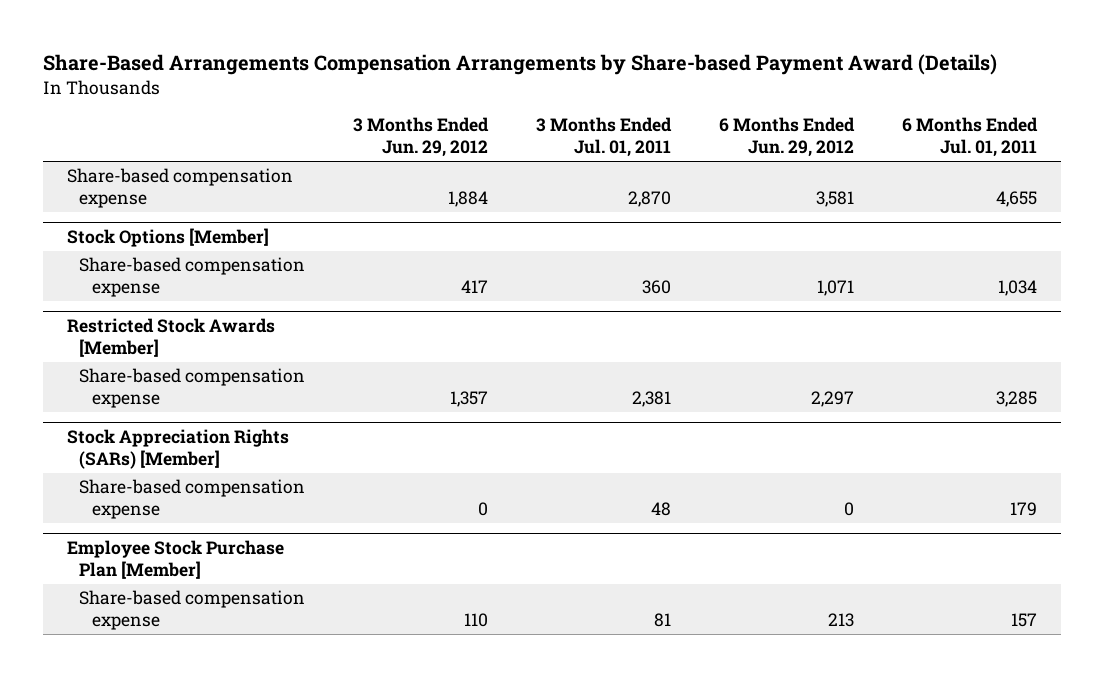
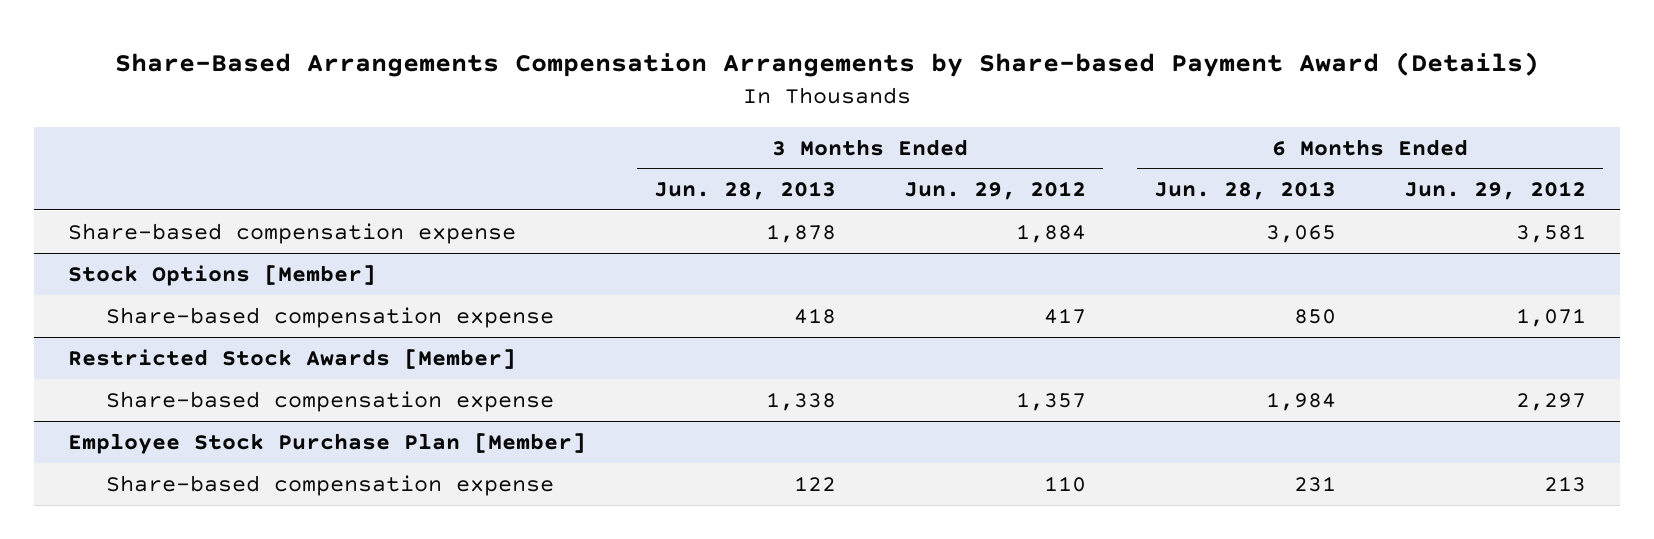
[536,117,673,158] 3 Months Ended Jul. 01, 2011 -> none
[902,117,1039,158] 6 Months Ended Jul. 01, 2011 -> none
none -> [654,181,837,201] Jun. 28, 2013
none -> [1154,181,1337,201] Jun. 28, 2013
[66,429,289,470] Stock Appreciation Rights (SARs) [Member] -> none
[79,479,306,520] Share-based compensation expense -> none

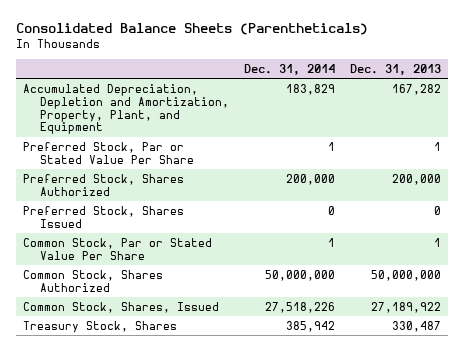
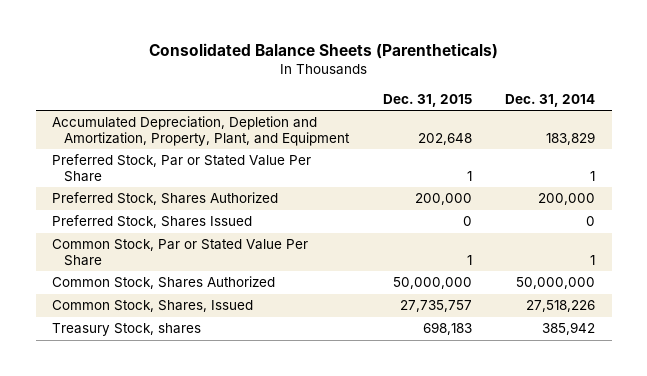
[349,63,441,75] Dec. 31, 2013 -> none
none -> [382,93,472,107] Dec. 31, 2015
[23,320,178,333] Treasury Stock, Shares -> [52,323,202,337] Treasury Stock, shares

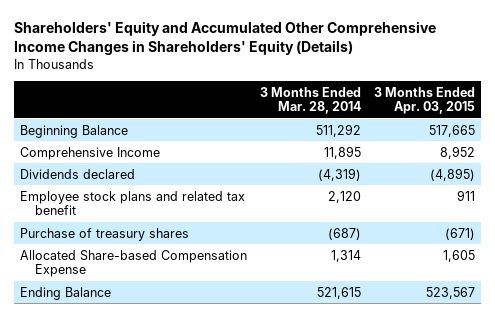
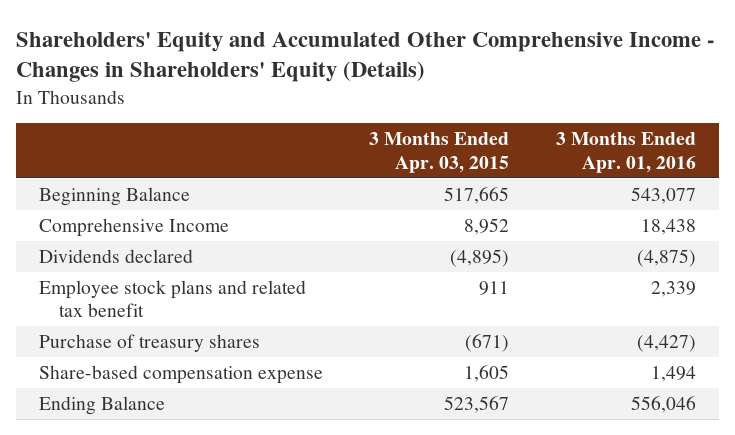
[14,21,437,56] Shareholders' Equity and Accumulated Other Comprehensive Income Changes in Shareholders' Equity (Details) -> [16,31,716,83] Shareholders' Equity and Accumulated Other Comprehensive Income - Changes in Shareholders' Equity (Details)
[260,86,362,115] 3 Months Ended Mar. 28, 2014 -> none
none -> [555,132,696,173] 3 Months Ended Apr. 01, 2016
[20,249,248,278] Allocated Share-based Compensation Expense -> [39,364,324,384] Share-based compensation expense

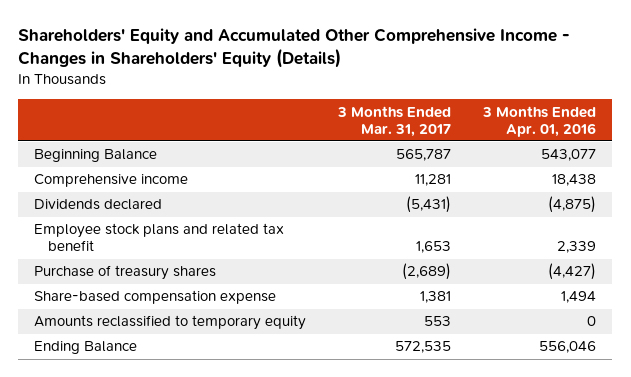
[369,132,510,173] 3 Months Ended Apr. 03, 2015 -> none
none -> [337,105,452,137] 3 Months Ended Mar. 31, 2017
[39,217,230,237] Comprehensive Income -> [34,174,189,188] Comprehensive income
none -> [34,315,307,331] Amounts reclassified to temporary equity

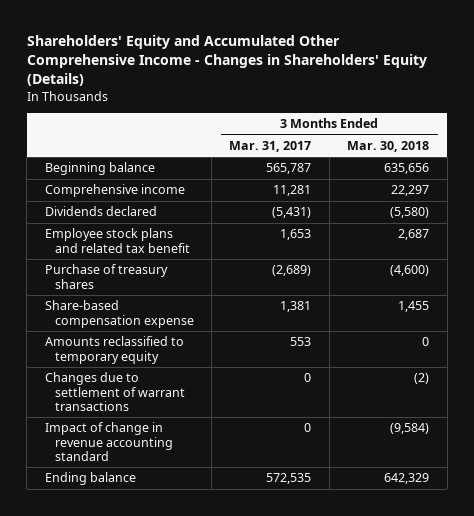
[482,105,597,137] 3 Months Ended Apr. 01, 2016 -> none
none -> [347,141,430,153] Mar. 30, 2018
[34,149,158,163] Beginning Balance -> [44,162,155,176] Beginning balance
none -> [44,372,185,411] Changes due to settlement of warrant transactions
none -> [44,422,173,461] Impact of change in revenue accounting standard
[34,341,138,355] Ending Balance -> [44,472,136,486] Ending balance

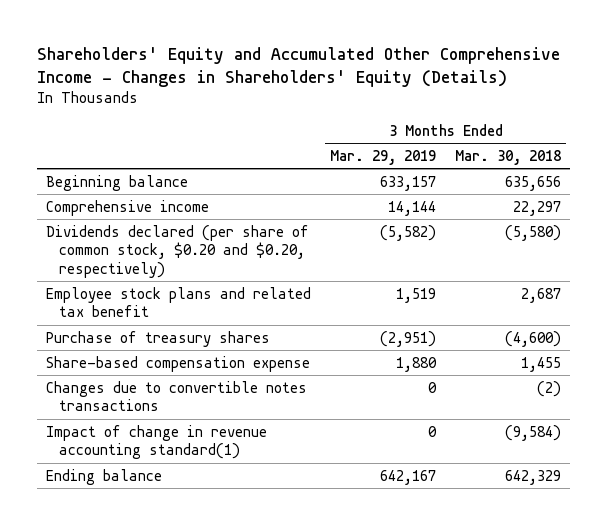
[229,141,312,153] Mar. 31, 2017 -> none
none -> [330,149,437,165] Mar. 29, 2019
[44,206,157,217] Dividends declared -> [46,224,310,278] Dividends declared (per share of common stock, $0.20 and $0.20, respectively)
[44,336,184,364] Amounts reclassified to temporary equity -> none
[44,372,185,411] Changes due to settlement of warrant transactions -> [46,380,308,412] Changes due to convertible notes transactions
[44,422,173,461] Impact of change in revenue accounting standard -> [46,424,268,460] Impact of change in revenue accounting standard(1)

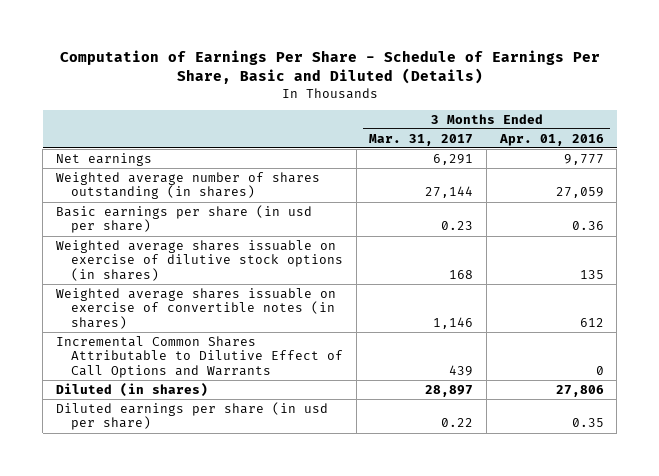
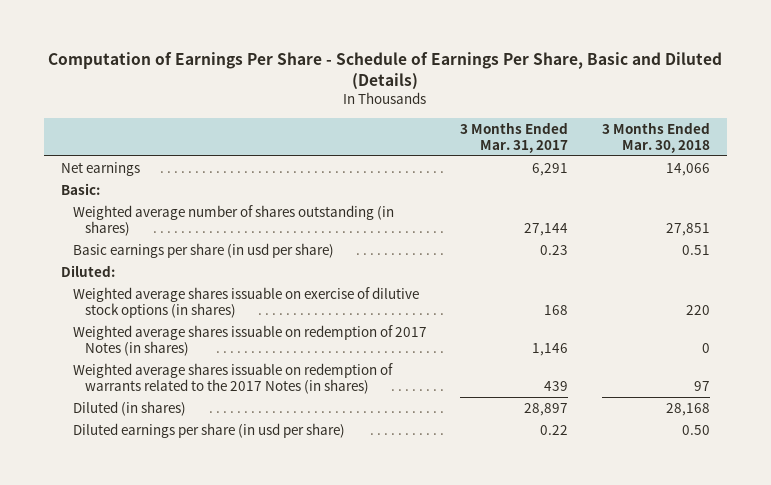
[498,133,604,146] Apr. 01, 2016 -> none
none -> [601,121,710,153] 3 Months Ended Mar. 30, 2018
none -> [60,182,100,195] Basic:
none -> [60,264,115,277] Diluted:
[55,287,336,330] Weighted average shares issuable on exercise of convertible notes (in shares) -> [72,324,427,356] Weighted average shares issuable on redemption of 2017 Notes (in shares)
[55,335,344,379] Incremental Common Shares Attributable to Dilutive Effect of Call Options and Warrants -> [72,362,393,394] Weighted average shares issuable on redemption of warrants related to the 2017 Notes (in shares)

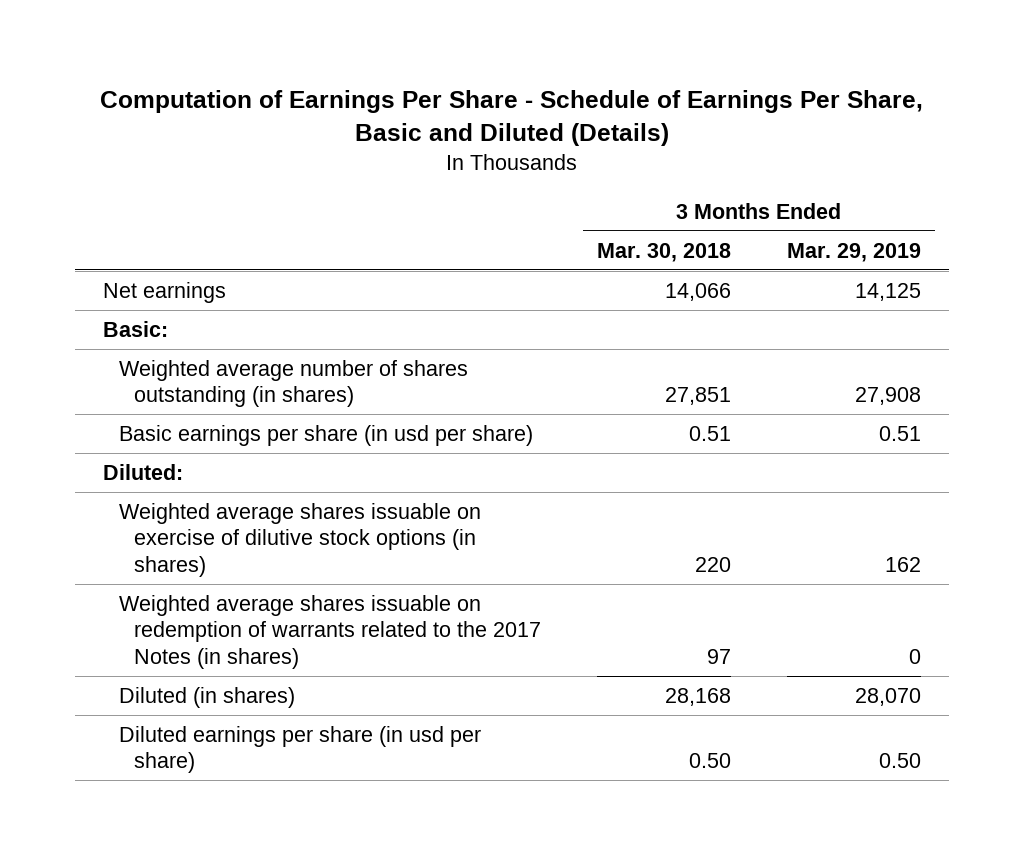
[460,121,569,153] 3 Months Ended Mar. 31, 2017 -> none
none -> [786,242,921,262] Mar. 29, 2019
[72,324,427,356] Weighted average shares issuable on redemption of 2017 Notes (in shares) -> none

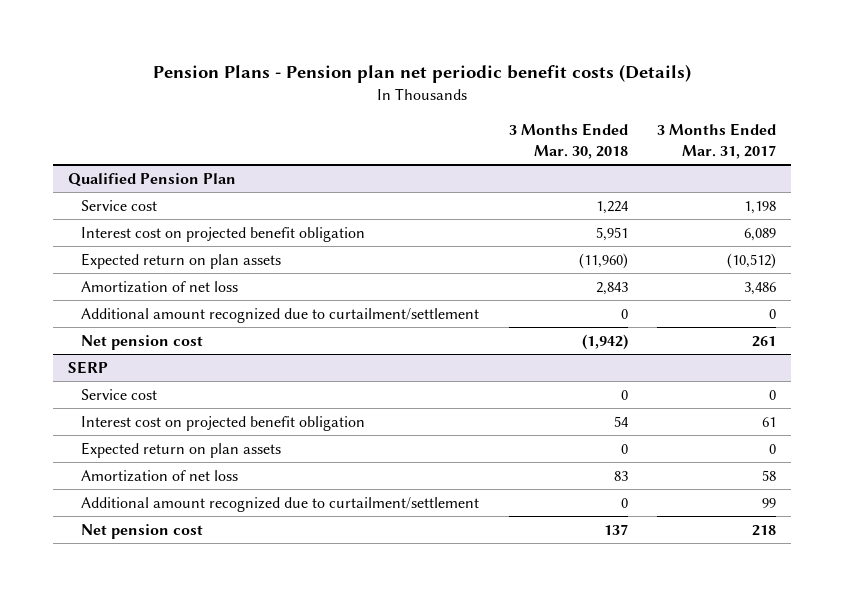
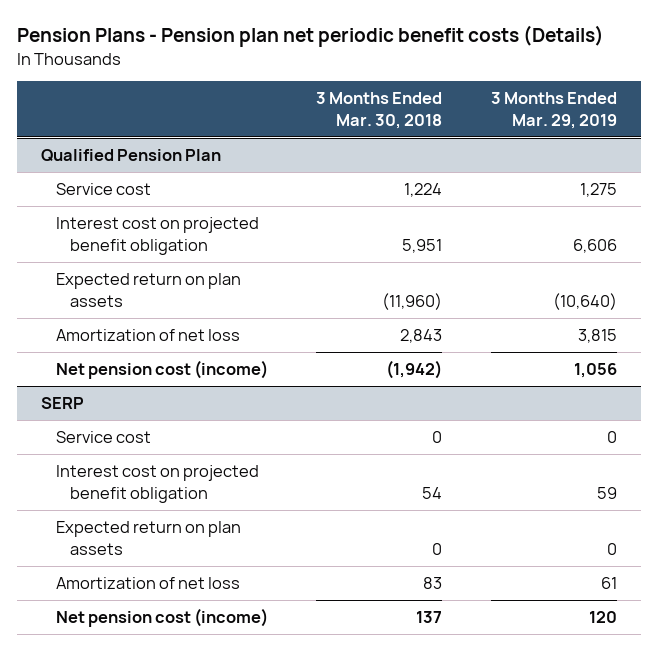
[657,123,777,160] 3 Months Ended Mar. 31, 2017 -> none
none -> [491,92,618,129] 3 Months Ended Mar. 29, 2019
[81,307,480,323] Additional amount recognized due to curtailment/settlement -> none
[81,334,204,350] Net pension cost -> [55,360,268,380] Net pension cost (income)
[81,496,480,512] Additional amount recognized due to curtailment/settlement -> none
[81,523,204,539] Net pension cost -> [55,608,268,628] Net pension cost (income)

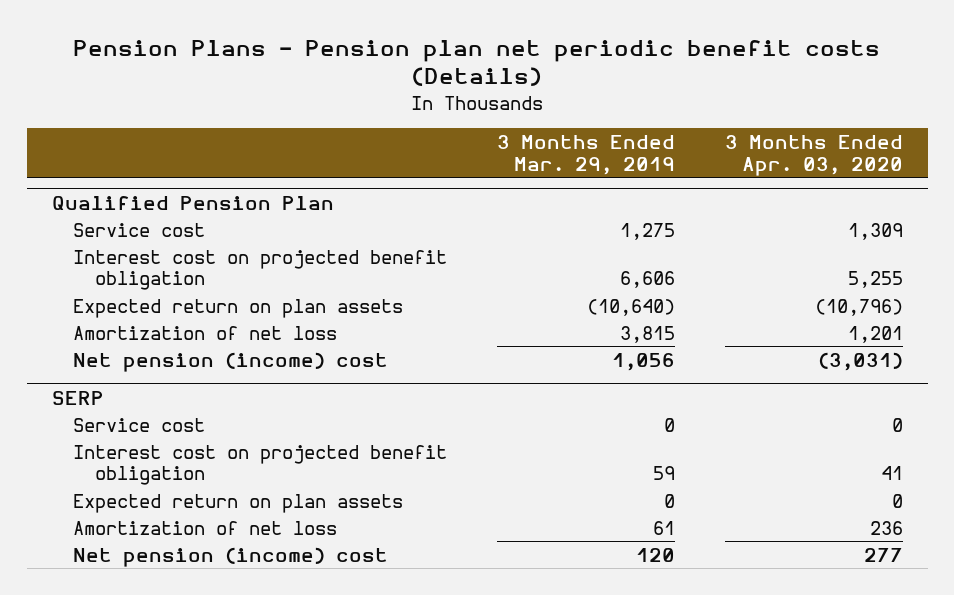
[316,92,443,129] 3 Months Ended Mar. 30, 2018 -> none
none -> [724,134,903,176] 3 Months Ended Apr. 03, 2020
[55,360,268,380] Net pension cost (income) -> [73,351,389,372] Net pension (income) cost
[55,608,268,628] Net pension cost (income) -> [73,546,389,567] Net pension (income) cost

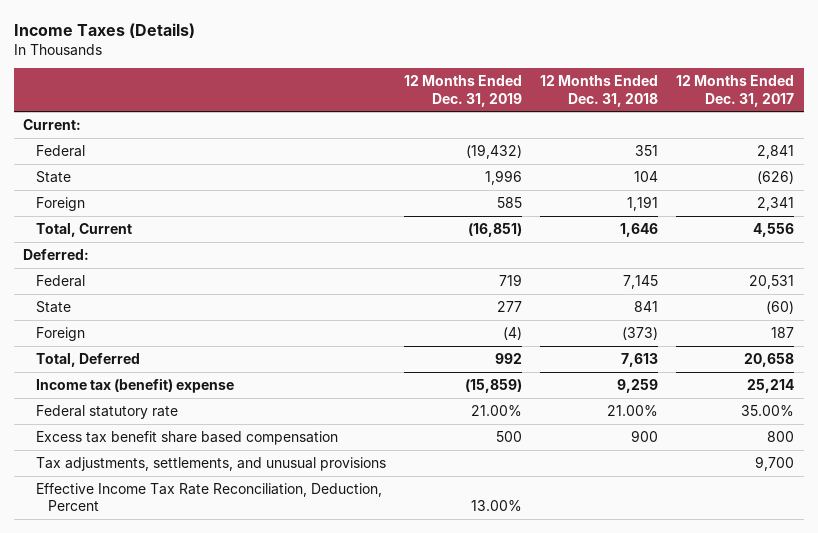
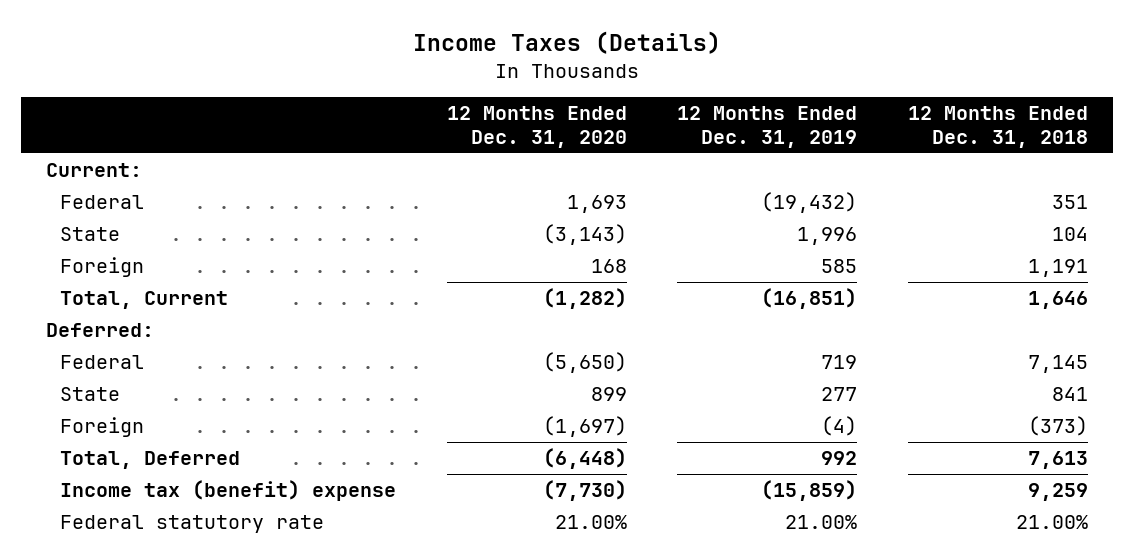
[676,75,795,107] 12 Months Ended Dec. 31, 2017 -> none
none -> [446,106,627,148] 12 Months Ended Dec. 31, 2020
[35,430,338,445] Excess tax benefit share based compensation -> none
[35,456,386,471] Tax adjustments, settlements, and unusual provisions -> none
[35,482,382,512] Effective Income Tax Rate Reconciliation, Deduction, Percent -> none

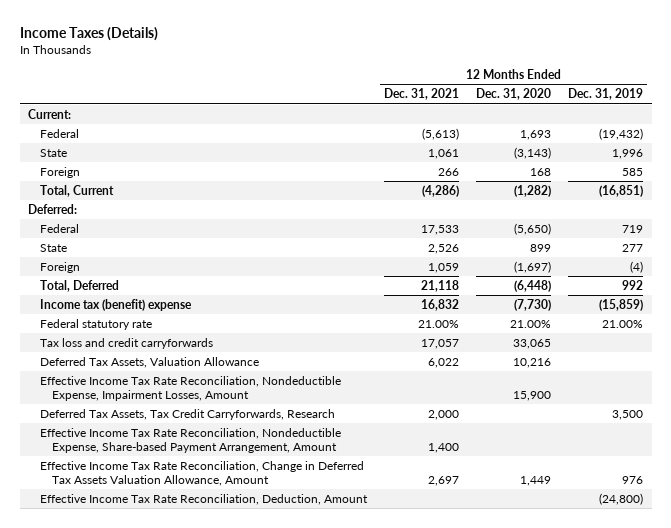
[907,106,1088,148] 12 Months Ended Dec. 31, 2018 -> none
none -> [384,88,460,101] Dec. 31, 2021
none -> [40,337,214,349] Tax loss and credit carryforwards
none -> [40,356,260,368] Deferred Tax Assets, Valuation Allowance
none -> [40,375,342,401] Effective Income Tax Rate Reconciliation, Nondeductible Expense, Impairment Losses, Amount
none -> [40,408,336,420] Deferred Tax Assets, Tax Credit Carryforwards, Research
none -> [40,427,342,453] Effective Income Tax Rate Reconciliation, Nondeductible Expense, Share-based Payment Arrangement, Amount
none -> [40,460,365,486] Effective Income Tax Rate Reconciliation, Change in Deferred Tax Assets Valuation Allowance, Amount
none -> [40,493,369,505] Effective Income Tax Rate Reconciliation, Deduction, Amount

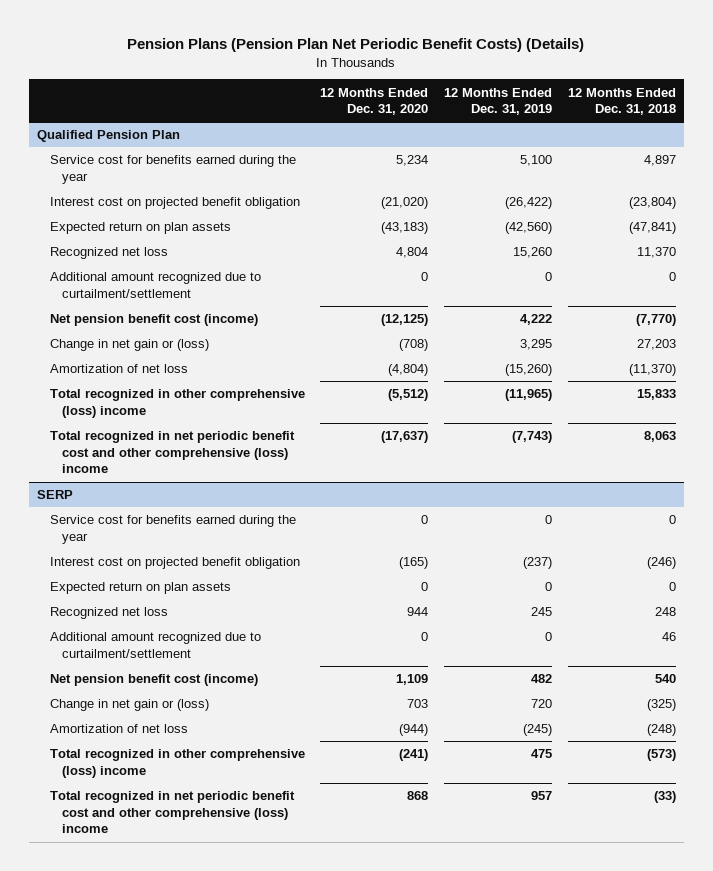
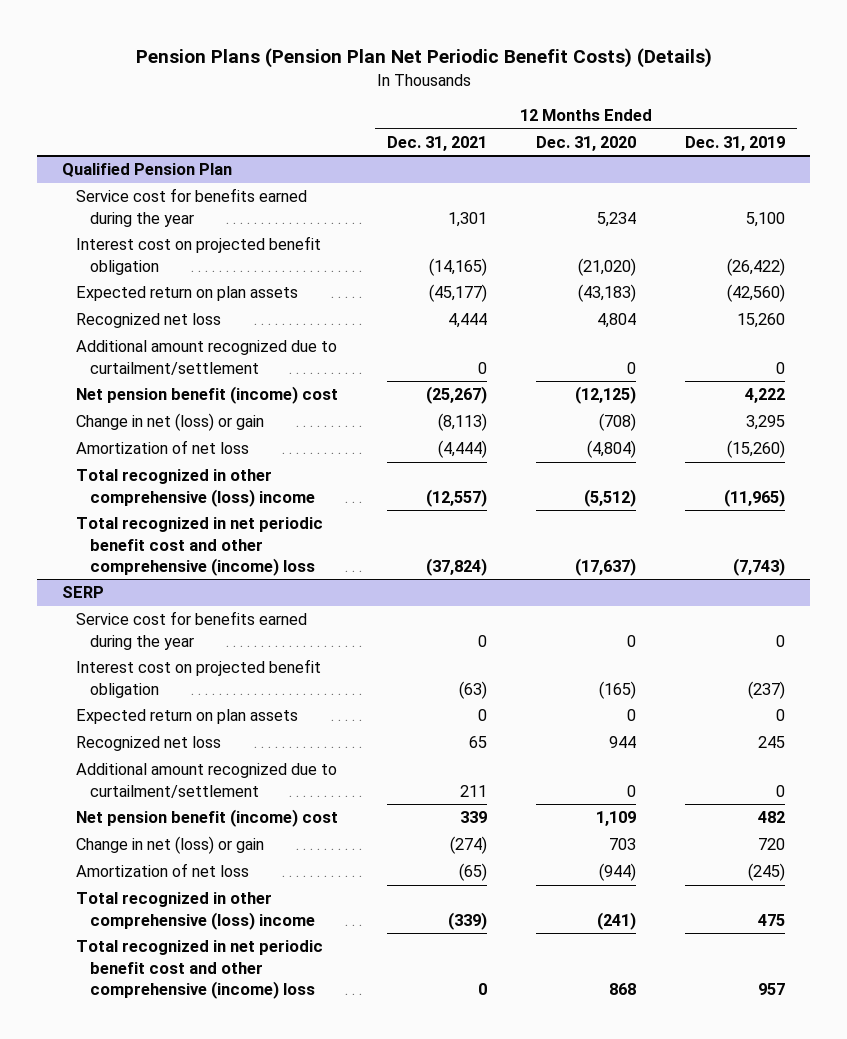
[567,87,676,116] 12 Months Ended Dec. 31, 2018 -> none
none -> [386,135,487,151] Dec. 31, 2021
[49,314,258,327] Net pension benefit cost (income) -> [75,386,338,405] Net pension benefit (income) cost
[49,339,209,352] Change in net gain or (loss) -> [75,413,264,432] Change in net (loss) or gain
[49,431,295,474] Total recognized in net periodic benefit cost and other comprehensive (loss) income -> [75,517,323,577] Total recognized in net periodic benefit cost and other comprehensive (income) loss
[49,674,258,687] Net pension benefit cost (income) -> [75,809,338,828] Net pension benefit (income) cost
[49,699,209,712] Change in net gain or (loss) -> [75,836,264,855] Change in net (loss) or gain
[49,791,295,834] Total recognized in net periodic benefit cost and other comprehensive (loss) income -> [75,940,323,1000] Total recognized in net periodic benefit cost and other comprehensive (income) loss

